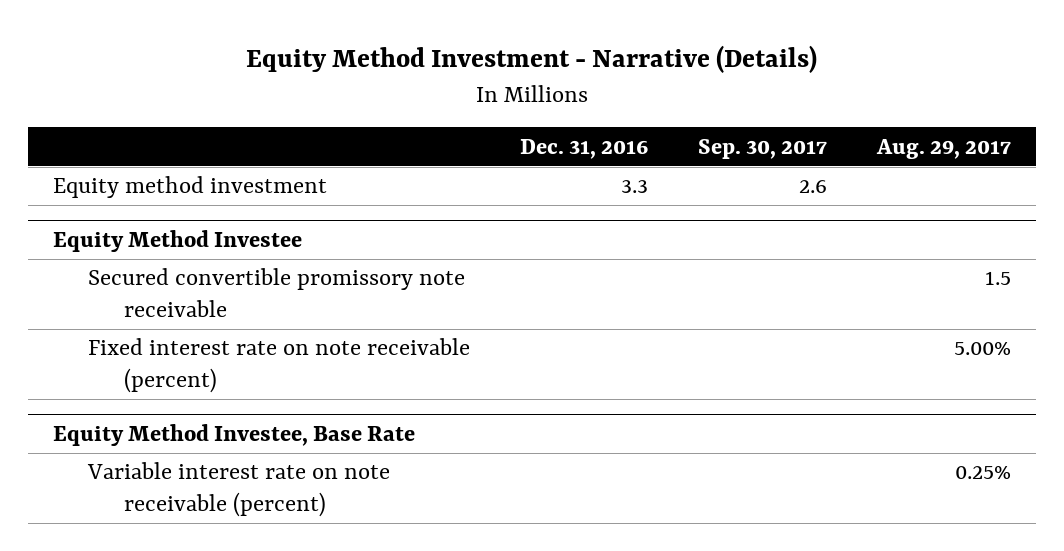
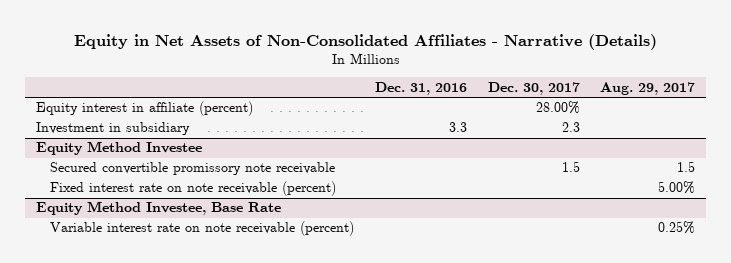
[245,45,817,74] Equity Method Investment - Narrative (Details) -> [73,33,657,50] Equity in Net Assets of Non-Consolidated Affiliates - Narrative (Details)
[698,138,828,159] Sep. 30, 2017 -> none
none -> [487,81,580,95] Dec. 30, 2017
none -> [35,101,253,117] Equity interest in affiliate (percent)
[52,176,327,199] Equity method investment -> [35,122,190,136] Investment in subsidiary

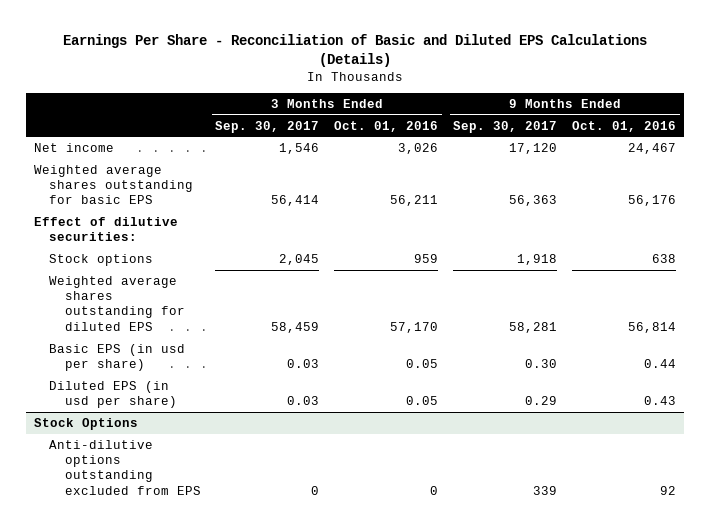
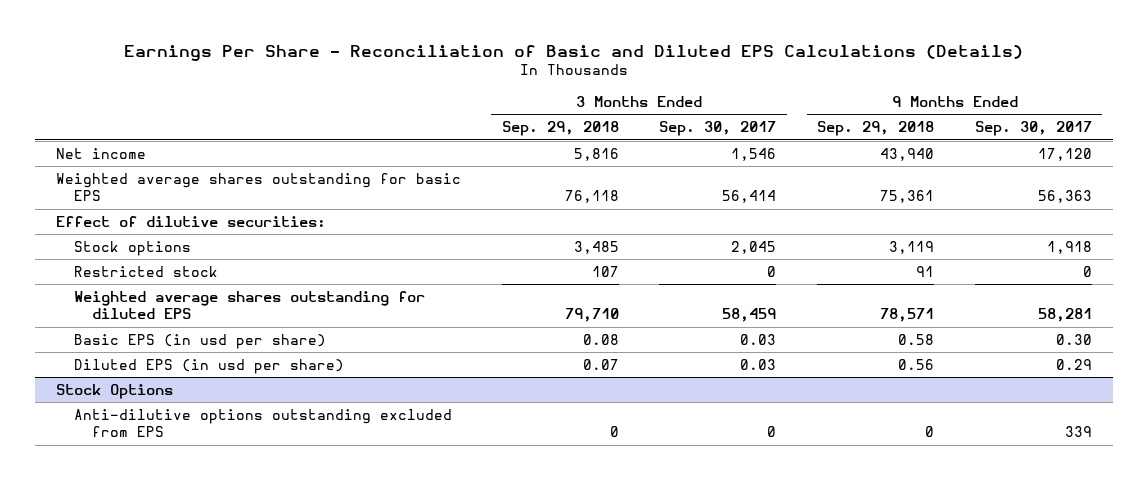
[334,120,439,132] Oct. 01, 2016 -> none
[572,120,677,132] Oct. 01, 2016 -> none
none -> [501,121,619,137] Sep. 29, 2018
none -> [817,121,935,137] Sep. 29, 2018
none -> [73,265,218,277] Restricted stock

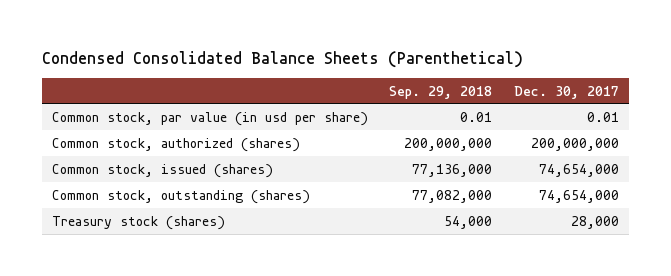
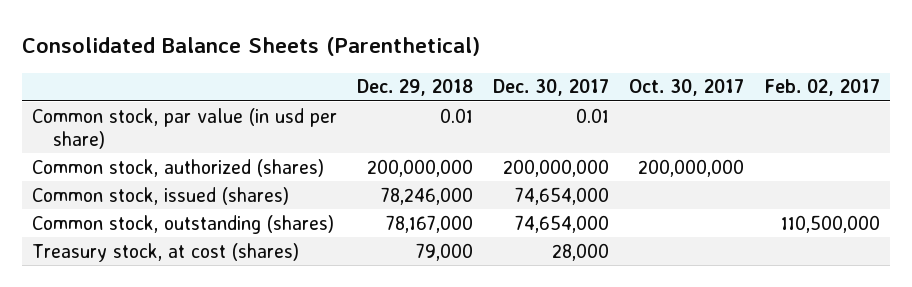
[41,50,523,68] Condensed Consolidated Balance Sheets (Parenthetical) -> [22,36,481,56] Consolidated Balance Sheets (Parenthetical)
[389,85,493,99] Sep. 29, 2018 -> none
none -> [357,79,474,97] Dec. 29, 2018
none -> [628,79,744,97] Oct. 30, 2017
none -> [763,79,880,97] Feb. 02, 2017
[52,215,226,230] Treasury stock (shares) -> [32,242,300,262] Treasury stock, at cost (shares)

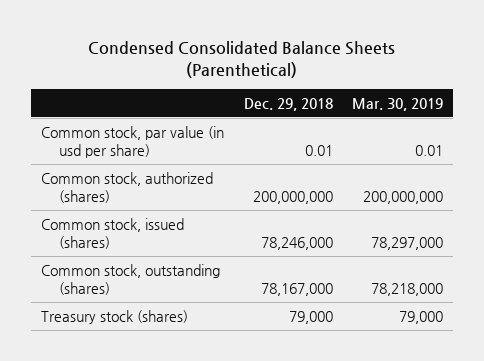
[22,36,481,56] Consolidated Balance Sheets (Parenthetical) -> [88,41,396,78] Condensed Consolidated Balance Sheets (Parenthetical)
[493,79,610,97] Dec. 30, 2017 -> none
[628,79,744,97] Oct. 30, 2017 -> none
[763,79,880,97] Feb. 02, 2017 -> none
none -> [352,97,444,111] Mar. 30, 2019
[32,242,300,262] Treasury stock, at cost (shares) -> [41,309,189,324] Treasury stock (shares)

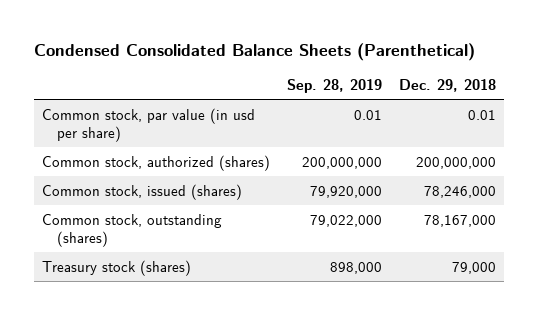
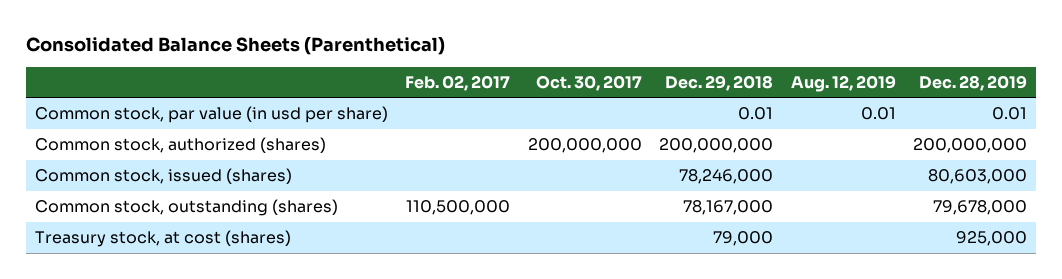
[33,42,475,61] Condensed Consolidated Balance Sheets (Parenthetical) -> [26,36,446,55] Consolidated Balance Sheets (Parenthetical)
[287,78,383,93] Sep. 28, 2019 -> none
none -> [405,74,511,91] Feb. 02, 2017
none -> [535,74,642,91] Oct. 30, 2017
none -> [790,74,896,92] Aug. 12, 2019
none -> [918,74,1027,91] Dec. 28, 2019
[42,259,192,276] Treasury stock (shares) -> [34,230,291,248] Treasury stock, at cost (shares)

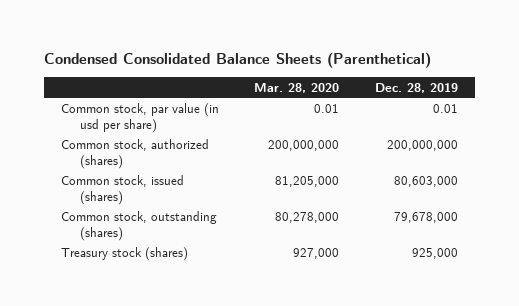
[26,36,446,55] Consolidated Balance Sheets (Parenthetical) -> [43,51,431,68] Condensed Consolidated Balance Sheets (Parenthetical)
[405,74,511,91] Feb. 02, 2017 -> none
[535,74,642,91] Oct. 30, 2017 -> none
[665,74,774,91] Dec. 29, 2018 -> none
[790,74,896,92] Aug. 12, 2019 -> none
none -> [254,82,340,93] Mar. 28, 2020
[34,230,291,248] Treasury stock, at cost (shares) -> [61,246,189,261] Treasury stock (shares)

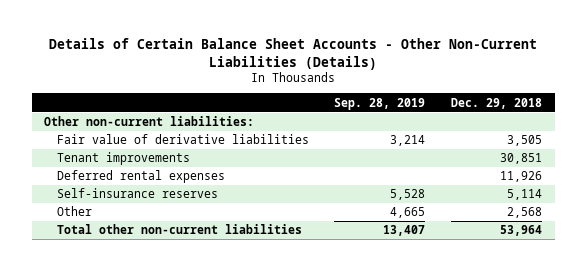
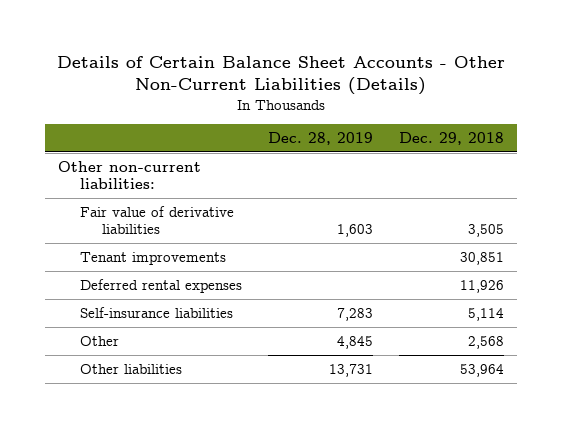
[334,97,426,110] Sep. 28, 2019 -> none
none -> [268,131,374,145] Dec. 28, 2019
[56,188,218,199] Self-insurance reserves -> [80,306,234,318] Self-insurance liabilities
[56,224,302,235] Total other non-current liabilities -> [80,363,183,374] Other liabilities

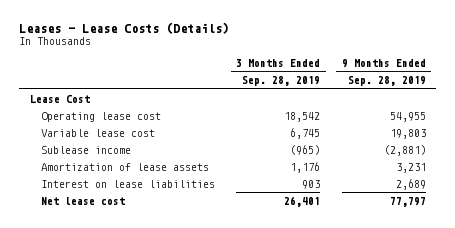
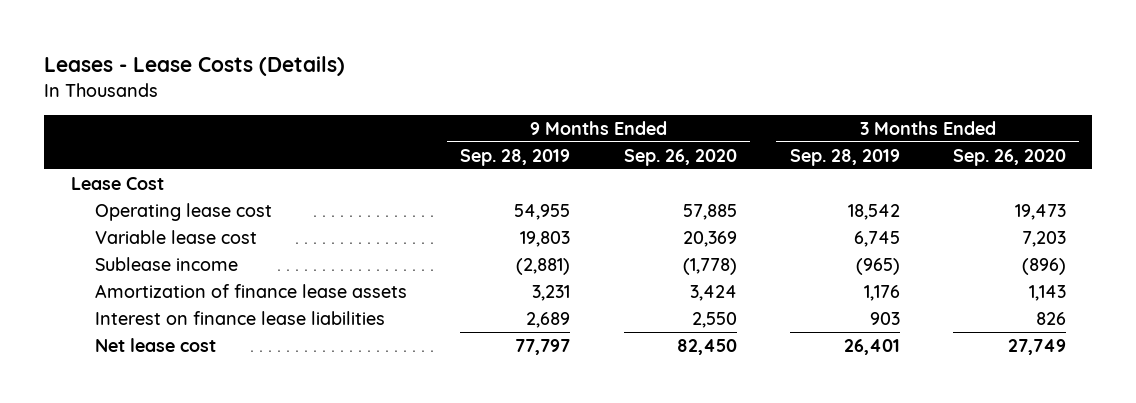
none -> [623,148,737,166] Sep. 26, 2020
none -> [952,148,1066,166] Sep. 26, 2020
[40,162,209,171] Amortization of lease assets -> [95,283,408,298] Amortization of finance lease assets
[40,179,215,188] Interest on lease liabilities -> [95,310,386,325] Interest on finance lease liabilities

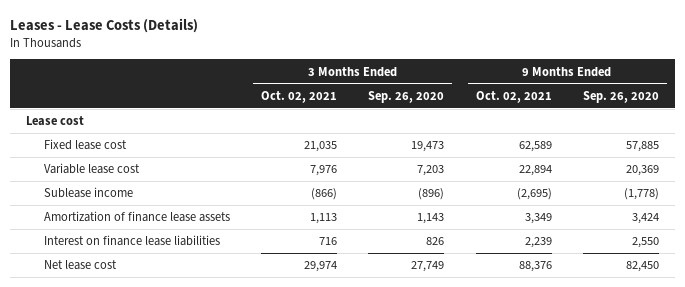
[460,148,571,166] Sep. 28, 2019 -> none
[789,148,900,166] Sep. 28, 2019 -> none
none -> [260,90,337,103] Oct. 02, 2021
none -> [475,90,552,103] Oct. 02, 2021
[70,176,164,190] Lease Cost -> [25,116,84,127] Lease cost
[95,202,273,221] Operating lease cost -> [43,139,127,151] Fixed lease cost

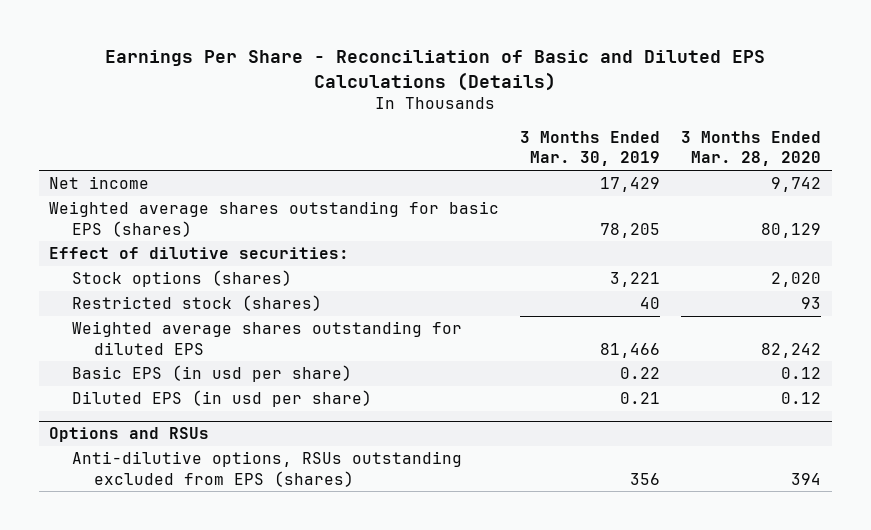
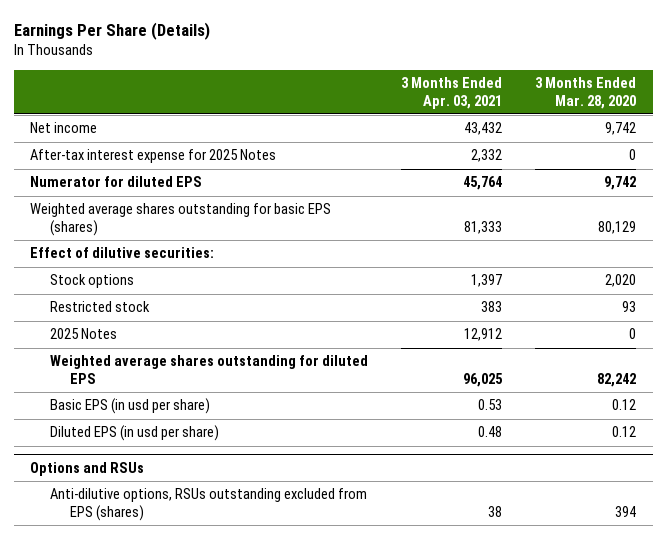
[105,50,766,91] Earnings Per Share - Reconciliation of Basic and Diluted EPS Calculations (Details) -> [13,22,210,41] Earnings Per Share (Details)
[520,130,661,167] 3 Months Ended Mar. 30, 2019 -> none
none -> [401,77,503,109] 3 Months Ended Apr. 03, 2021
none -> [30,149,277,164] After-tax interest expense for 2025 Notes
none -> [30,176,203,188] Numerator for diluted EPS
[71,270,292,288] Stock options (shares) -> [50,274,135,289] Stock options
[71,295,322,312] Restricted stock (shares) -> [50,301,151,313] Restricted stock
none -> [50,328,118,340] 2025 Notes

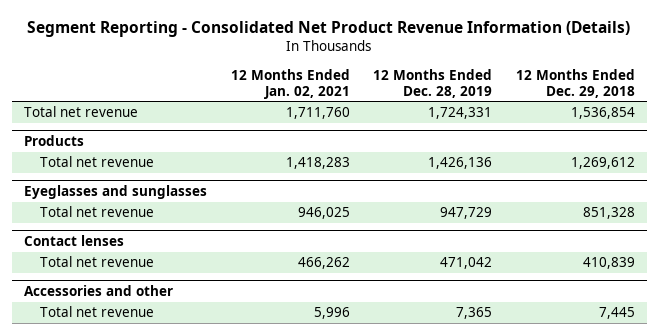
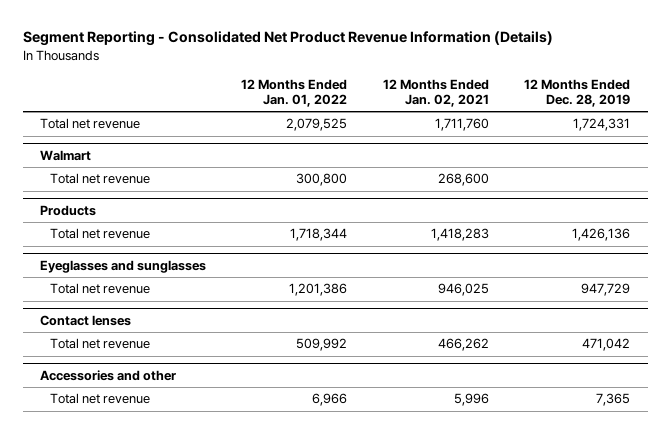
[516,68,636,98] 12 Months Ended Dec. 29, 2018 -> none
none -> [241,78,348,108] 12 Months Ended Jan. 01, 2022
none -> [40,150,92,162] Walmart
none -> [49,173,150,185] Total net revenue

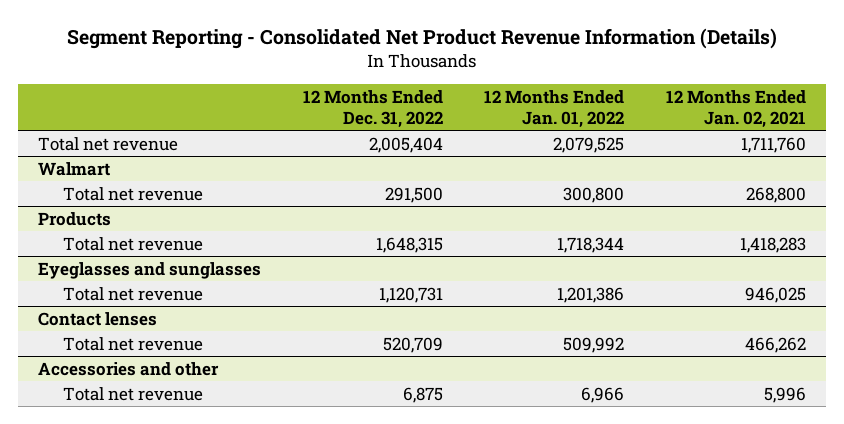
[524,78,631,108] 12 Months Ended Dec. 28, 2019 -> none
none -> [302,90,443,128] 12 Months Ended Dec. 31, 2022
[437,173,489,187] 268,600 -> [745,186,806,203] 268,800

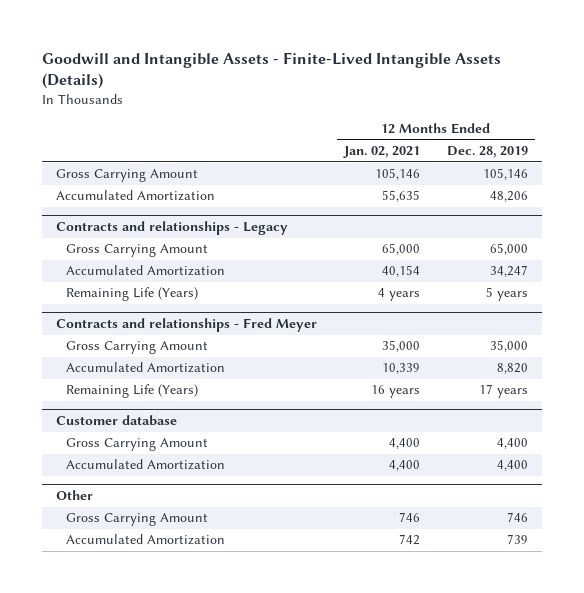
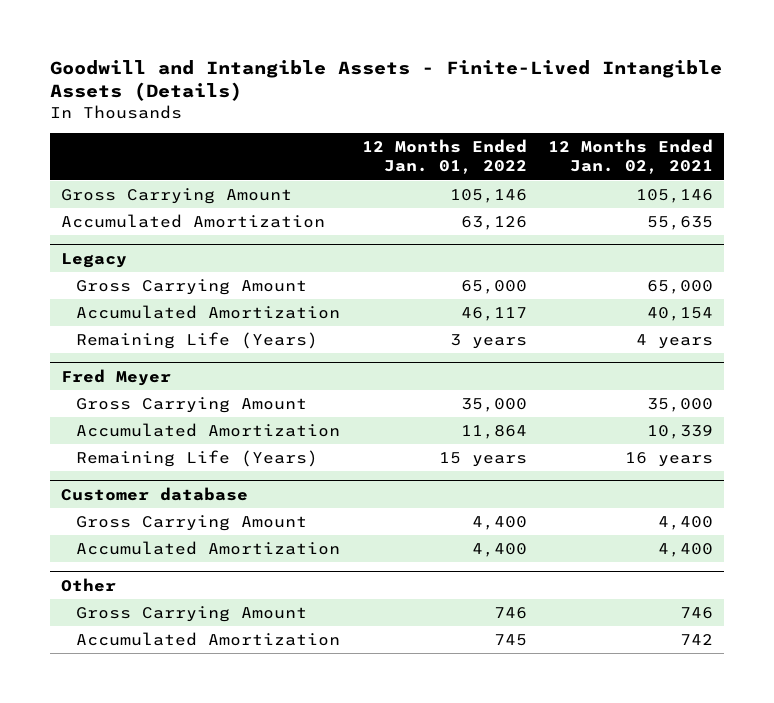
[447,146,529,159] Dec. 28, 2019 -> none
none -> [361,139,527,175] 12 Months Ended Jan. 01, 2022
[55,221,288,236] Contracts and relationships - Legacy -> [60,252,127,268] Legacy
[55,318,317,333] Contracts and relationships - Fred Meyer -> [60,368,171,386] Fred Meyer

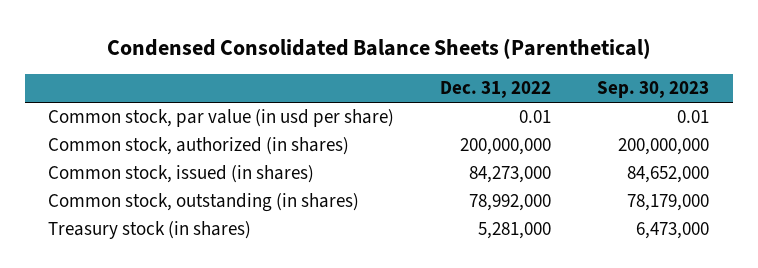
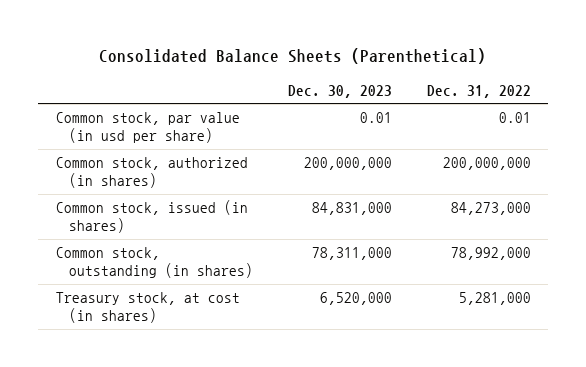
[106,37,651,59] Condensed Consolidated Balance Sheets (Parenthetical) -> [99,48,487,65] Consolidated Balance Sheets (Parenthetical)
[597,81,710,99] Sep. 30, 2023 -> none
none -> [287,84,392,98] Dec. 30, 2023
[48,221,252,240] Treasury stock (in shares) -> [55,292,240,324] Treasury stock, at cost (in shares)

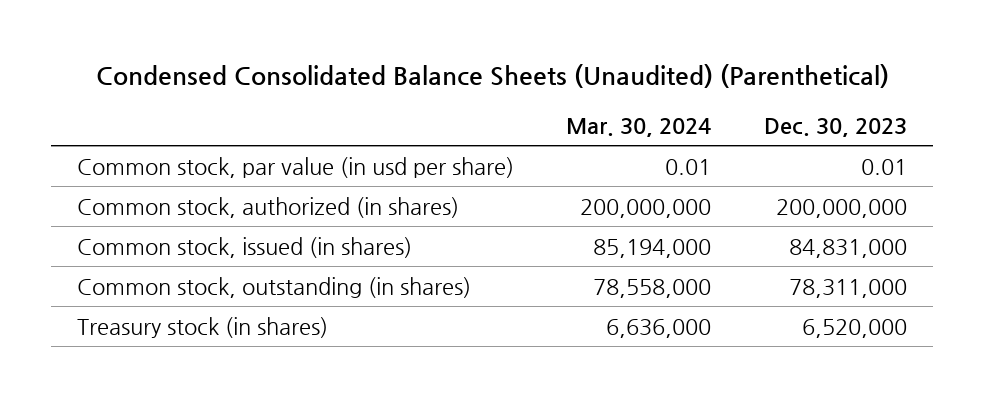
[99,48,487,65] Consolidated Balance Sheets (Parenthetical) -> [95,64,889,89] Condensed Consolidated Balance Sheets (Unaudited) (Parenthetical)
[426,84,531,98] Dec. 31, 2022 -> none
none -> [566,117,712,137] Mar. 30, 2024
[55,292,240,324] Treasury stock, at cost (in shares) -> [77,316,329,338] Treasury stock (in shares)

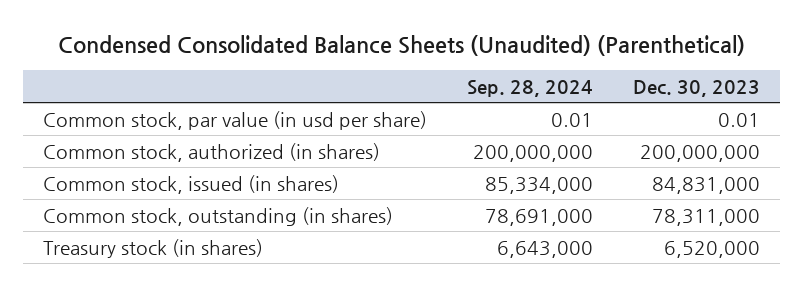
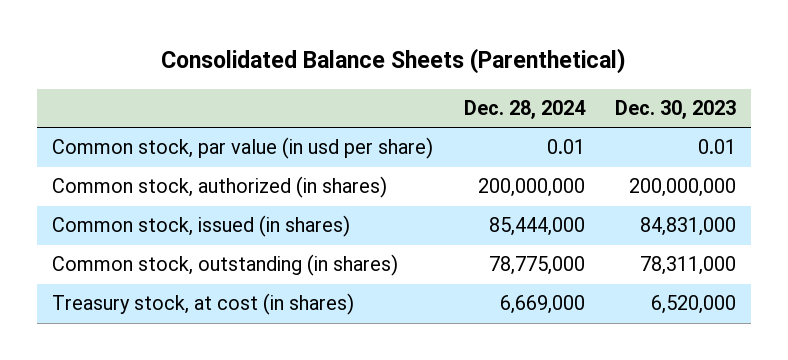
[58,34,746,56] Condensed Consolidated Balance Sheets (Unaudited) (Parenthetical) -> [161,48,627,75] Consolidated Balance Sheets (Parenthetical)
[466,79,593,97] Sep. 28, 2024 -> none
none -> [463,100,586,120] Dec. 28, 2024
[42,238,263,258] Treasury stock (in shares) -> [52,293,355,316] Treasury stock, at cost (in shares)

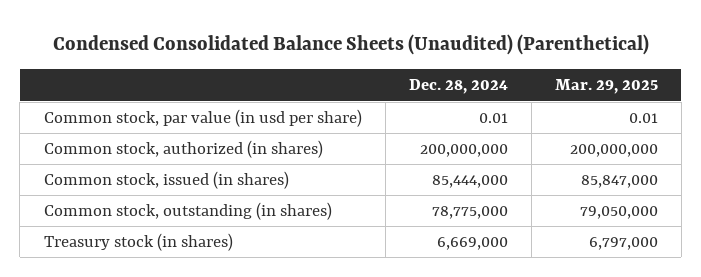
[161,48,627,75] Consolidated Balance Sheets (Parenthetical) -> [52,33,649,55] Condensed Consolidated Balance Sheets (Unaudited) (Parenthetical)
[614,100,736,120] Dec. 30, 2023 -> none
none -> [554,79,658,95] Mar. 29, 2025
[52,293,355,316] Treasury stock, at cost (in shares) -> [43,233,233,252] Treasury stock (in shares)

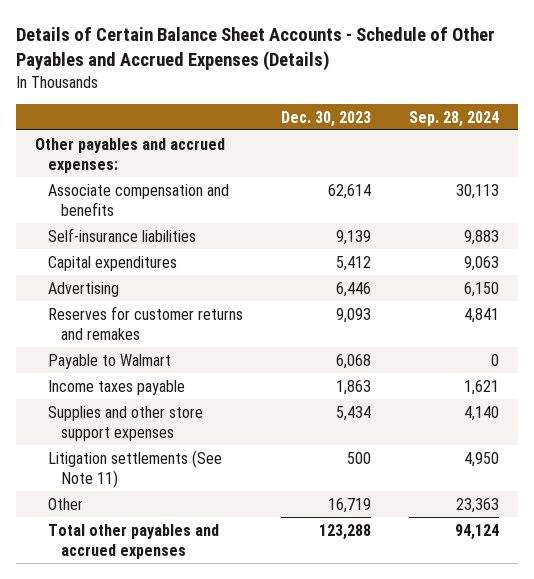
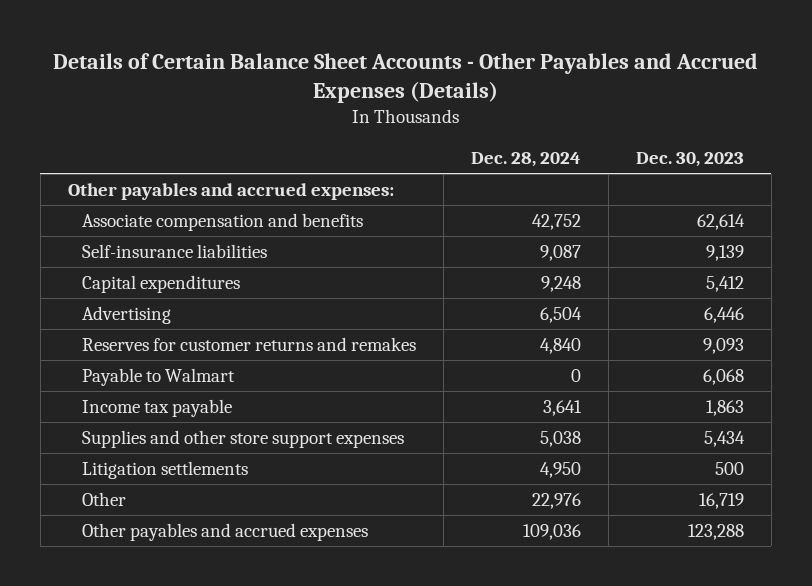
[15,27,495,72] Details of Certain Balance Sheet Accounts - Schedule of Other Payables and Accrued Expenses (Details) -> [52,53,758,104] Details of Certain Balance Sheet Accounts - Other Payables and Accrued Expenses (Details)
[409,110,500,127] Sep. 28, 2024 -> none
none -> [470,151,581,167] Dec. 28, 2024
[47,379,185,395] Income taxes payable -> [81,399,232,418] Income tax payable
[47,449,222,489] Litigation settlements (See Note 11) -> [81,461,248,480] Litigation settlements
[47,523,219,560] Total other payables and accrued expenses -> [81,523,368,542] Other payables and accrued expenses

